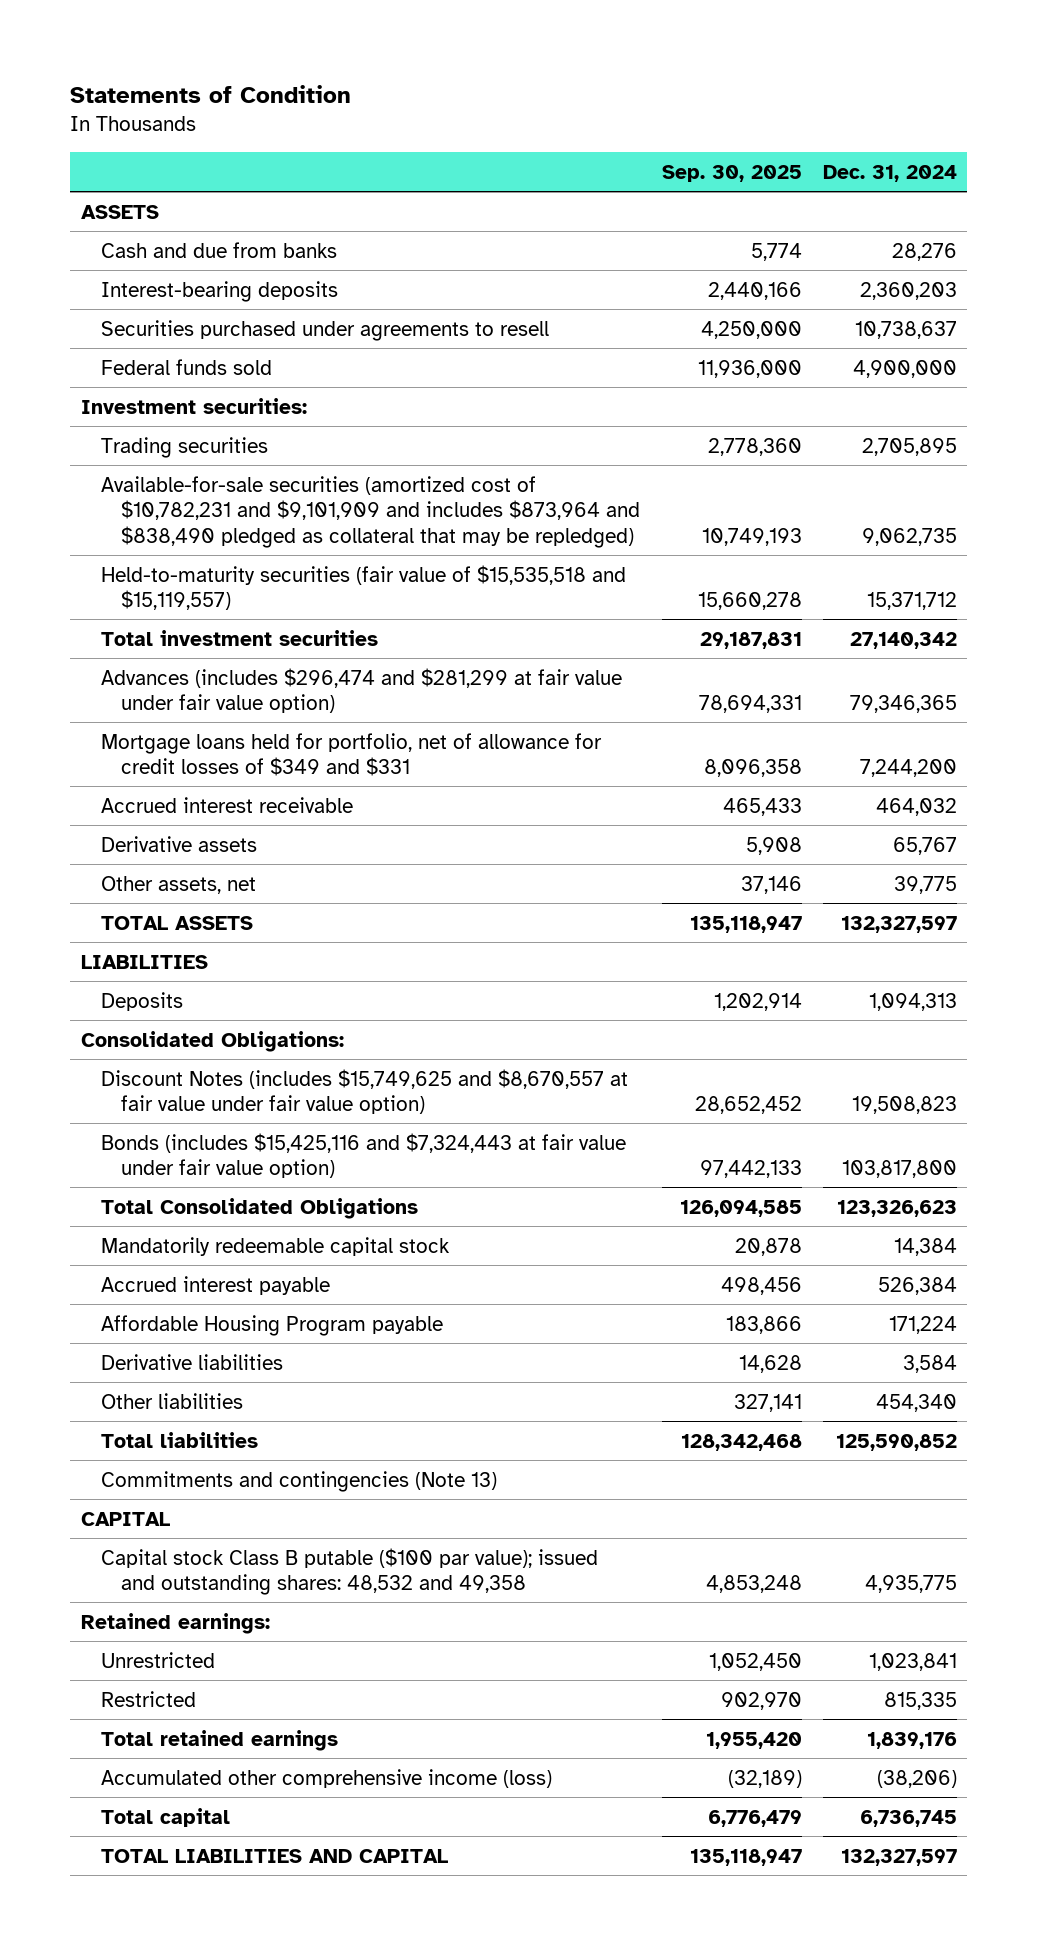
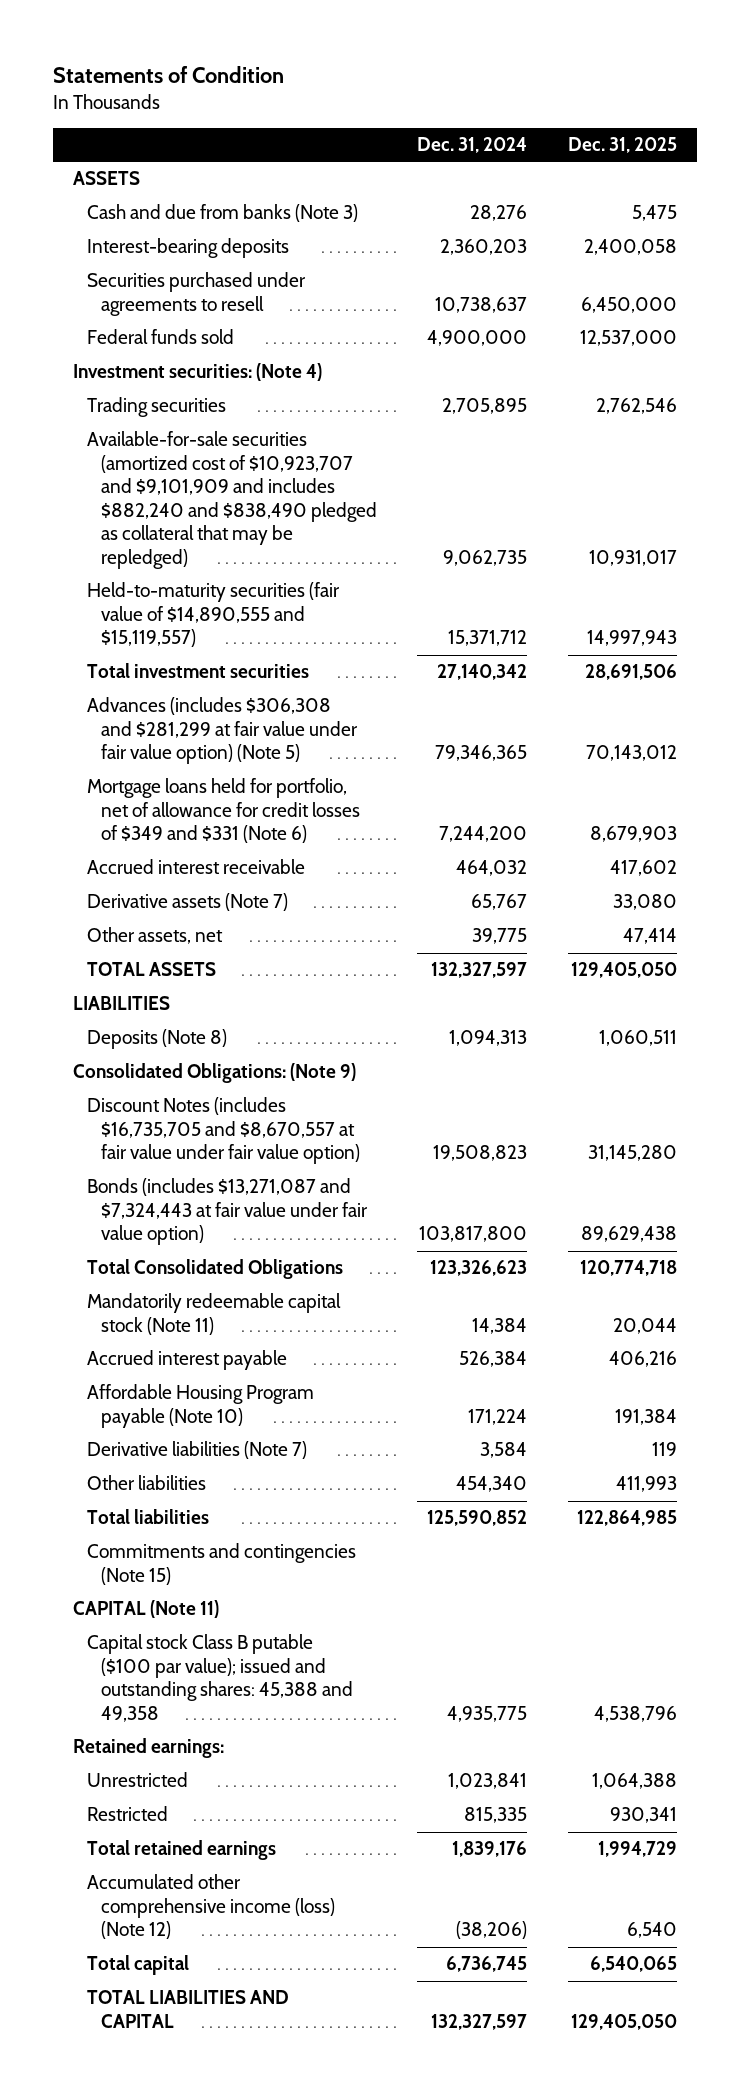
[661,164,802,182] Sep. 30, 2025 -> none
none -> [567,136,677,153] Dec. 31, 2025
[101,241,338,258] Cash and due from banks -> [87,204,359,223] Cash and due from banks (Note 3)
[80,397,307,414] Investment securities: -> [73,363,323,382] Investment securities: (Note 4)
[101,475,641,548] Available-for-sale securities (amortized cost of $10,782,231 and $9,101,909 and includes $873,964 and $838,490 pledged as collateral that may be repledged) -> [87,431,377,569] Available-for-sale securities (amortized cost of $10,923,707 and $9,101,909 and includes $882,240 and $838,490 pledged as collateral that may be repledged)
[101,564,627,611] Held-to-maturity securities (fair value of $15,535,518 and $15,119,557) -> [87,582,341,648] Held-to-maturity securities (fair value of $14,890,555 and $15,119,557)
[101,667,623,714] Advances (includes $296,474 and $281,299 at fair value under fair value option) -> [87,697,358,765] Advances (includes $306,308 and $281,299 at fair value under fair value option) (Note 5)
[101,732,603,777] Mortgage loans held for portfolio, net of allowance for credit losses of $349 and $331 -> [87,778,360,844] Mortgage loans held for portfolio, net of allowance for credit losses of $349 and $331 (Note 6)
[101,835,258,852] Derivative assets -> [87,893,289,912] Derivative assets (Note 7)
[101,991,184,1011] Deposits -> [87,1029,228,1050] Deposits (Note 8)
[80,1030,344,1052] Consolidated Obligations: -> [73,1063,357,1084] Consolidated Obligations: (Note 9)
[101,1068,629,1115] Discount Notes (includes $15,749,625 and $8,670,557 at fair value under fair value option) -> [87,1097,360,1165] Discount Notes (includes $16,735,705 and $8,670,557 at fair value under fair value option)
[101,1132,627,1179] Bonds (includes $15,425,116 and $7,324,443 at fair value under fair value option) -> [87,1178,368,1246] Bonds (includes $13,271,087 and $7,324,443 at fair value under fair value option)
[101,1236,451,1256] Mandatorily redeemable capital stock -> [87,1293,342,1335] Mandatorily redeemable capital stock (Note 11)
[101,1314,444,1336] Affordable Housing Program payable -> [87,1384,315,1428] Affordable Housing Program payable (Note 10)
[101,1353,284,1370] Derivative liabilities -> [87,1441,308,1460] Derivative liabilities (Note 7)
[101,1470,498,1492] Commitments and contingencies (Note 13) -> [87,1543,357,1585] Commitments and contingencies (Note 15)
[80,1511,170,1526] CAPITAL -> [73,1600,220,1619] CAPITAL (Note 11)
[101,1547,599,1596] Capital stock Class B putable ($100 par value); issued and outstanding shares: 48,532 and 49,358 -> [87,1634,353,1722] Capital stock Class B putable ($100 par value); issued and outstanding shares: 45,388 and 49,358
[101,1768,553,1788] Accumulated other comprehensive income (loss) -> [87,1874,335,1940] Accumulated other comprehensive income (loss) (Note 12)

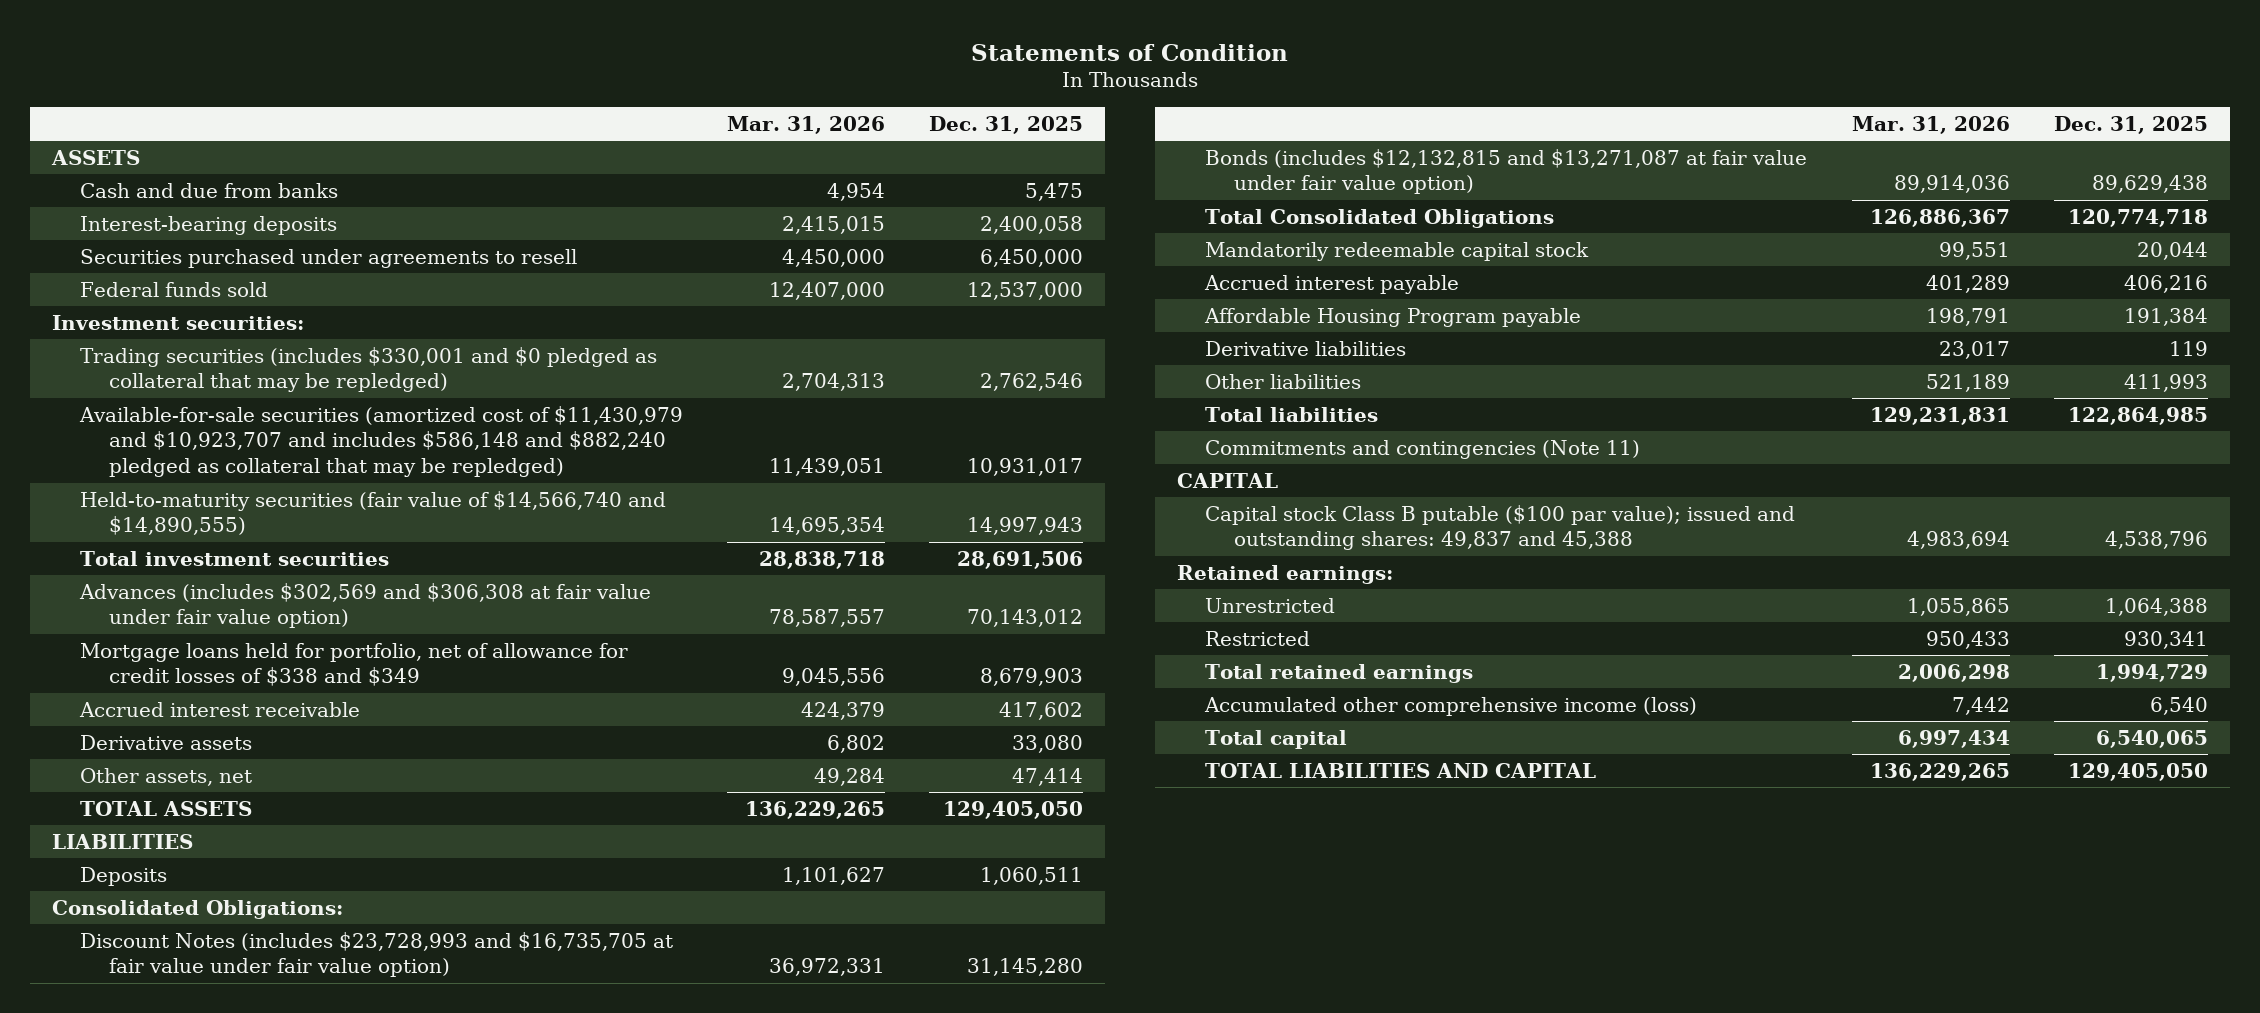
[417,136,528,153] Dec. 31, 2024 -> none
none -> [727,115,886,134] Mar. 31, 2026
[87,204,359,223] Cash and due from banks (Note 3) -> [80,182,339,198] Cash and due from banks
[73,363,323,382] Investment securities: (Note 4) -> [51,314,304,330] Investment securities:
[87,397,227,418] Trading securities -> [80,346,658,393] Trading securities (includes $330,001 and $0 pledged as collateral that may be repledged)
[87,431,377,569] Available-for-sale securities (amortized cost of $10,923,707 and $9,101,909 and includes $882,240 and $838,490 pledged as collateral that may be repledged) -> [79,405,684,477] Available-for-sale securities (amortized cost of $11,430,979 and $10,923,707 and includes $586,148 and $882,240 pledged as collateral that may be repledged)
[87,582,341,648] Held-to-maturity securities (fair value of $14,890,555 and $15,119,557) -> [80,490,667,536] Held-to-maturity securities (fair value of $14,566,740 and $14,890,555)
[87,697,358,765] Advances (includes $306,308 and $281,299 at fair value under fair value option) (Note 5) -> [79,582,652,629] Advances (includes $302,569 and $306,308 at fair value under fair value option)
[87,778,360,844] Mortgage loans held for portfolio, net of allowance for credit losses of $349 and $331 (Note 6) -> [80,642,629,687] Mortgage loans held for portfolio, net of allowance for credit losses of $338 and $349
[87,893,289,912] Derivative assets (Note 7) -> [80,734,253,750] Derivative assets
[87,1029,228,1050] Deposits (Note 8) -> [80,866,168,886] Deposits
[73,1063,357,1084] Consolidated Obligations: (Note 9) -> [51,899,343,919] Consolidated Obligations:
[87,1097,360,1165] Discount Notes (includes $16,735,705 and $8,670,557 at fair value under fair value option) -> [80,931,674,978] Discount Notes (includes $23,728,993 and $16,735,705 at fair value under fair value option)
[87,1178,368,1246] Bonds (includes $13,271,087 and $7,324,443 at fair value under fair value option) -> [1205,148,1808,195] Bonds (includes $12,132,815 and $13,271,087 at fair value under fair value option)
[87,1293,342,1335] Mandatorily redeemable capital stock (Note 11) -> [1205,241,1590,261] Mandatorily redeemable capital stock
[87,1384,315,1428] Affordable Housing Program payable (Note 10) -> [1204,307,1582,327] Affordable Housing Program payable
[87,1441,308,1460] Derivative liabilities (Note 7) -> [1205,340,1407,356] Derivative liabilities
[87,1543,357,1585] Commitments and contingencies (Note 15) -> [1205,439,1641,459] Commitments and contingencies (Note 11)
[73,1600,220,1619] CAPITAL (Note 11) -> [1176,472,1278,488] CAPITAL
[87,1634,353,1722] Capital stock Class B putable ($100 par value); issued and outstanding shares: 45,388 and 49,358 -> [1205,504,1796,551] Capital stock Class B putable ($100 par value); issued and outstanding shares: 49,837 and 45,388
[87,1874,335,1940] Accumulated other comprehensive income (loss) (Note 12) -> [1204,696,1698,716] Accumulated other comprehensive income (loss)

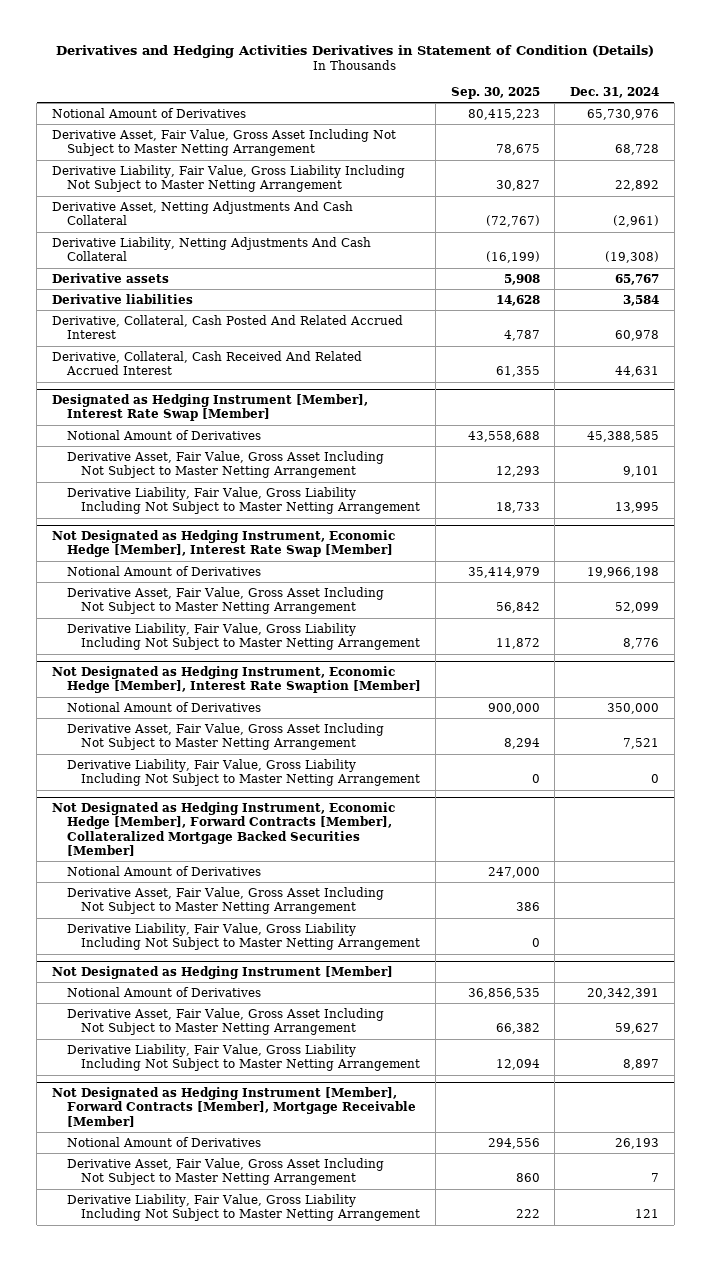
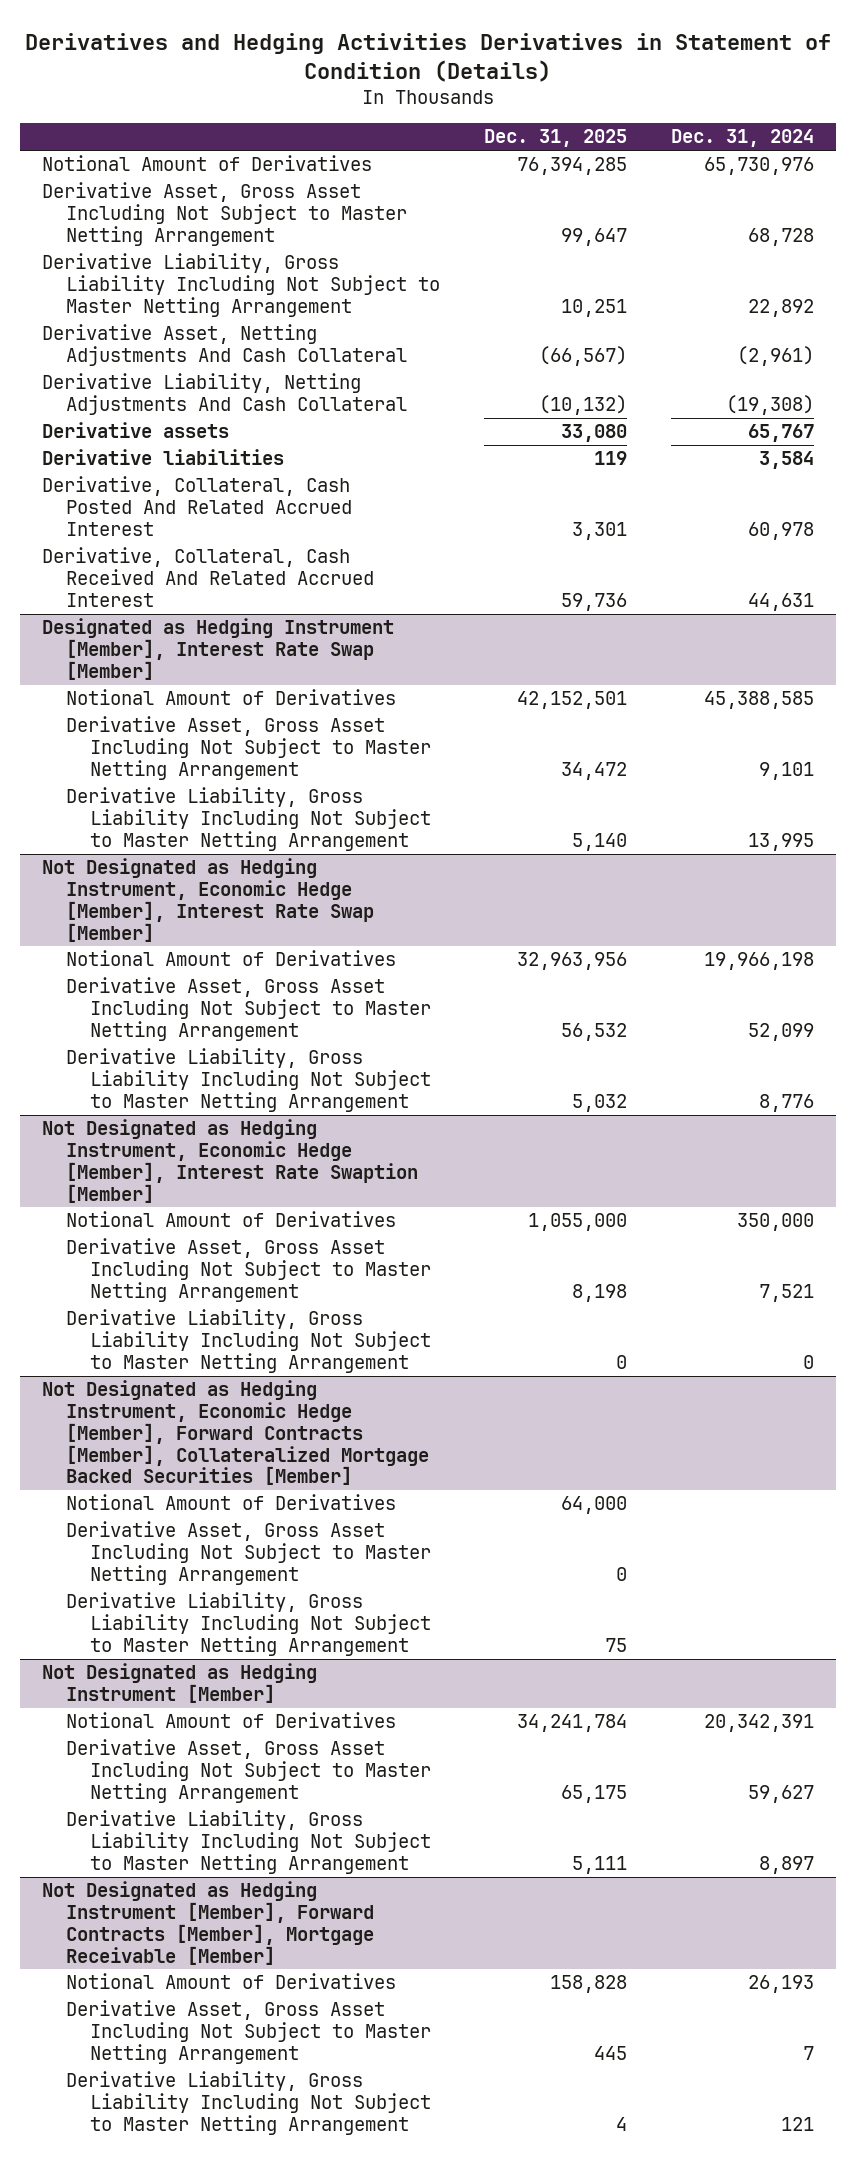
[450,86,540,99] Sep. 30, 2025 -> none
none -> [483,129,627,148] Dec. 31, 2025
[51,128,396,157] Derivative Asset, Fair Value, Gross Asset Including Not Subject to Master Netting Arrangement -> [42,182,407,246] Derivative Asset, Gross Asset Including Not Subject to Master Netting Arrangement
[51,164,405,193] Derivative Liability, Fair Value, Gross Liability Including Not Subject to Master Netting Arrangement -> [42,253,440,317] Derivative Liability, Gross Liability Including Not Subject to Master Netting Arrangement
[66,450,384,479] Derivative Asset, Fair Value, Gross Asset Including Not Subject to Master Netting Arrangement -> [65,716,431,780] Derivative Asset, Gross Asset Including Not Subject to Master Netting Arrangement
[66,486,421,515] Derivative Liability, Fair Value, Gross Liability Including Not Subject to Master Netting Arrangement -> [65,787,431,851] Derivative Liability, Gross Liability Including Not Subject to Master Netting Arrangement
[66,586,384,615] Derivative Asset, Fair Value, Gross Asset Including Not Subject to Master Netting Arrangement -> [65,977,431,1041] Derivative Asset, Gross Asset Including Not Subject to Master Netting Arrangement
[66,622,421,651] Derivative Liability, Fair Value, Gross Liability Including Not Subject to Master Netting Arrangement -> [65,1048,431,1112] Derivative Liability, Gross Liability Including Not Subject to Master Netting Arrangement
[66,722,384,751] Derivative Asset, Fair Value, Gross Asset Including Not Subject to Master Netting Arrangement -> [65,1238,431,1302] Derivative Asset, Gross Asset Including Not Subject to Master Netting Arrangement
[66,758,421,787] Derivative Liability, Fair Value, Gross Liability Including Not Subject to Master Netting Arrangement -> [65,1309,431,1373] Derivative Liability, Gross Liability Including Not Subject to Master Netting Arrangement
[66,886,384,915] Derivative Asset, Fair Value, Gross Asset Including Not Subject to Master Netting Arrangement -> [65,1521,431,1585] Derivative Asset, Gross Asset Including Not Subject to Master Netting Arrangement
[66,922,421,951] Derivative Liability, Fair Value, Gross Liability Including Not Subject to Master Netting Arrangement -> [65,1592,431,1656] Derivative Liability, Gross Liability Including Not Subject to Master Netting Arrangement
[66,1007,384,1036] Derivative Asset, Fair Value, Gross Asset Including Not Subject to Master Netting Arrangement -> [65,1739,431,1803] Derivative Asset, Gross Asset Including Not Subject to Master Netting Arrangement
[66,1043,421,1072] Derivative Liability, Fair Value, Gross Liability Including Not Subject to Master Netting Arrangement -> [65,1810,431,1874] Derivative Liability, Gross Liability Including Not Subject to Master Netting Arrangement
[66,1157,384,1186] Derivative Asset, Fair Value, Gross Asset Including Not Subject to Master Netting Arrangement -> [65,2000,431,2064] Derivative Asset, Gross Asset Including Not Subject to Master Netting Arrangement
[66,1193,421,1222] Derivative Liability, Fair Value, Gross Liability Including Not Subject to Master Netting Arrangement -> [65,2071,431,2135] Derivative Liability, Gross Liability Including Not Subject to Master Netting Arrangement

